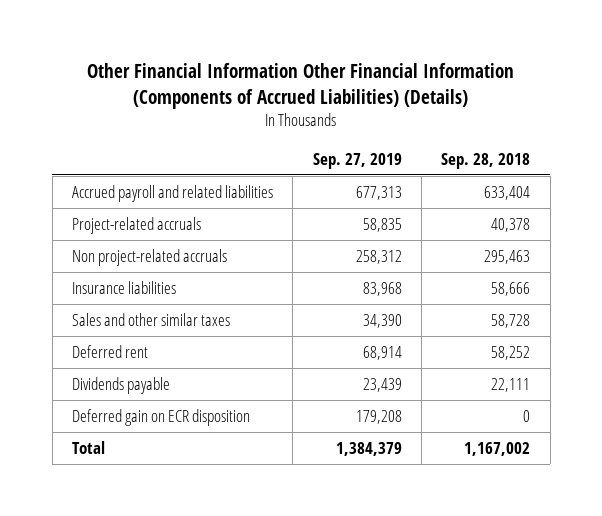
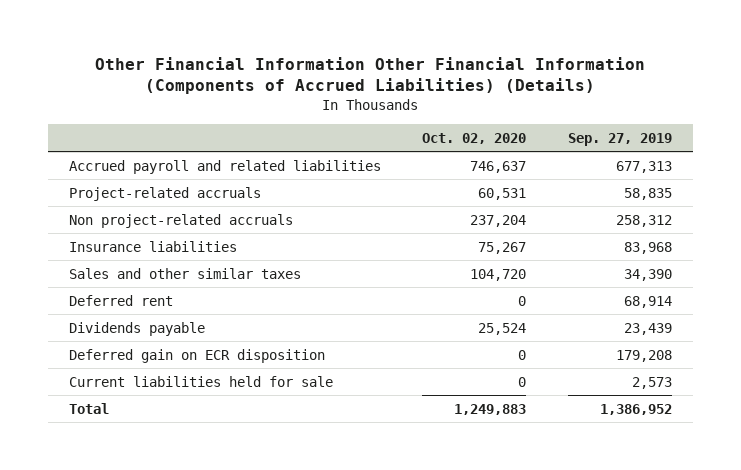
[441,152,531,169] Sep. 28, 2018 -> none
none -> [422,132,527,144] Oct. 02, 2020
none -> [68,375,333,387] Current liabilities held for sale
[335,442,402,457] 1,384,379 -> [600,403,673,415] 1,386,952

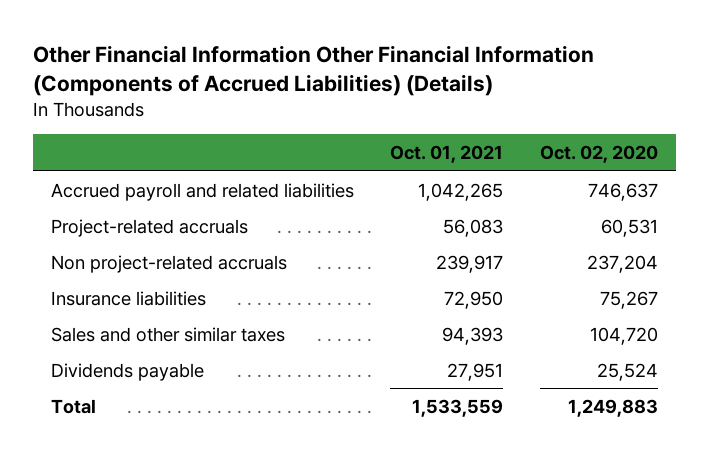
[568,132,673,146] Sep. 27, 2019 -> none
none -> [390,145,504,164] Oct. 01, 2021
[68,294,173,306] Deferred rent -> none
[68,348,325,363] Deferred gain on ECR disposition -> none
[68,375,333,387] Current liabilities held for sale -> none

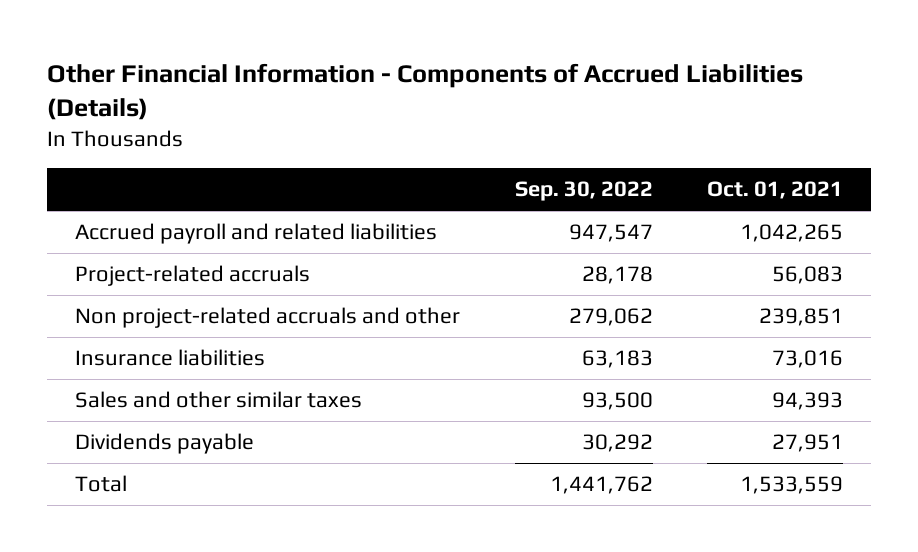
[32,44,594,96] Other Financial Information Other Financial Information (Components of Accrued Liabilities) (Details) -> [47,62,804,121] Other Financial Information - Components of Accrued Liabilities (Details)
[539,145,658,164] Oct. 02, 2020 -> none
none -> [514,181,653,202] Sep. 30, 2022
[51,254,288,273] Non project-related accruals -> [74,307,460,329] Non project-related accruals and other
[436,254,504,273] 239,917 -> [759,308,844,327] 239,851
[444,290,504,309] 72,950 -> [772,350,844,369] 73,016

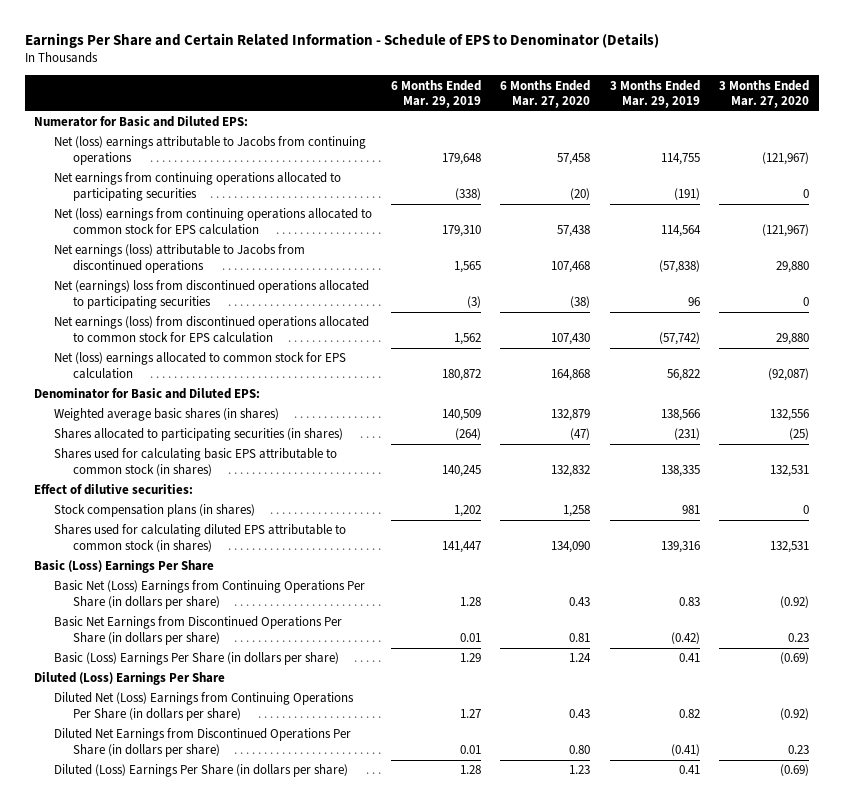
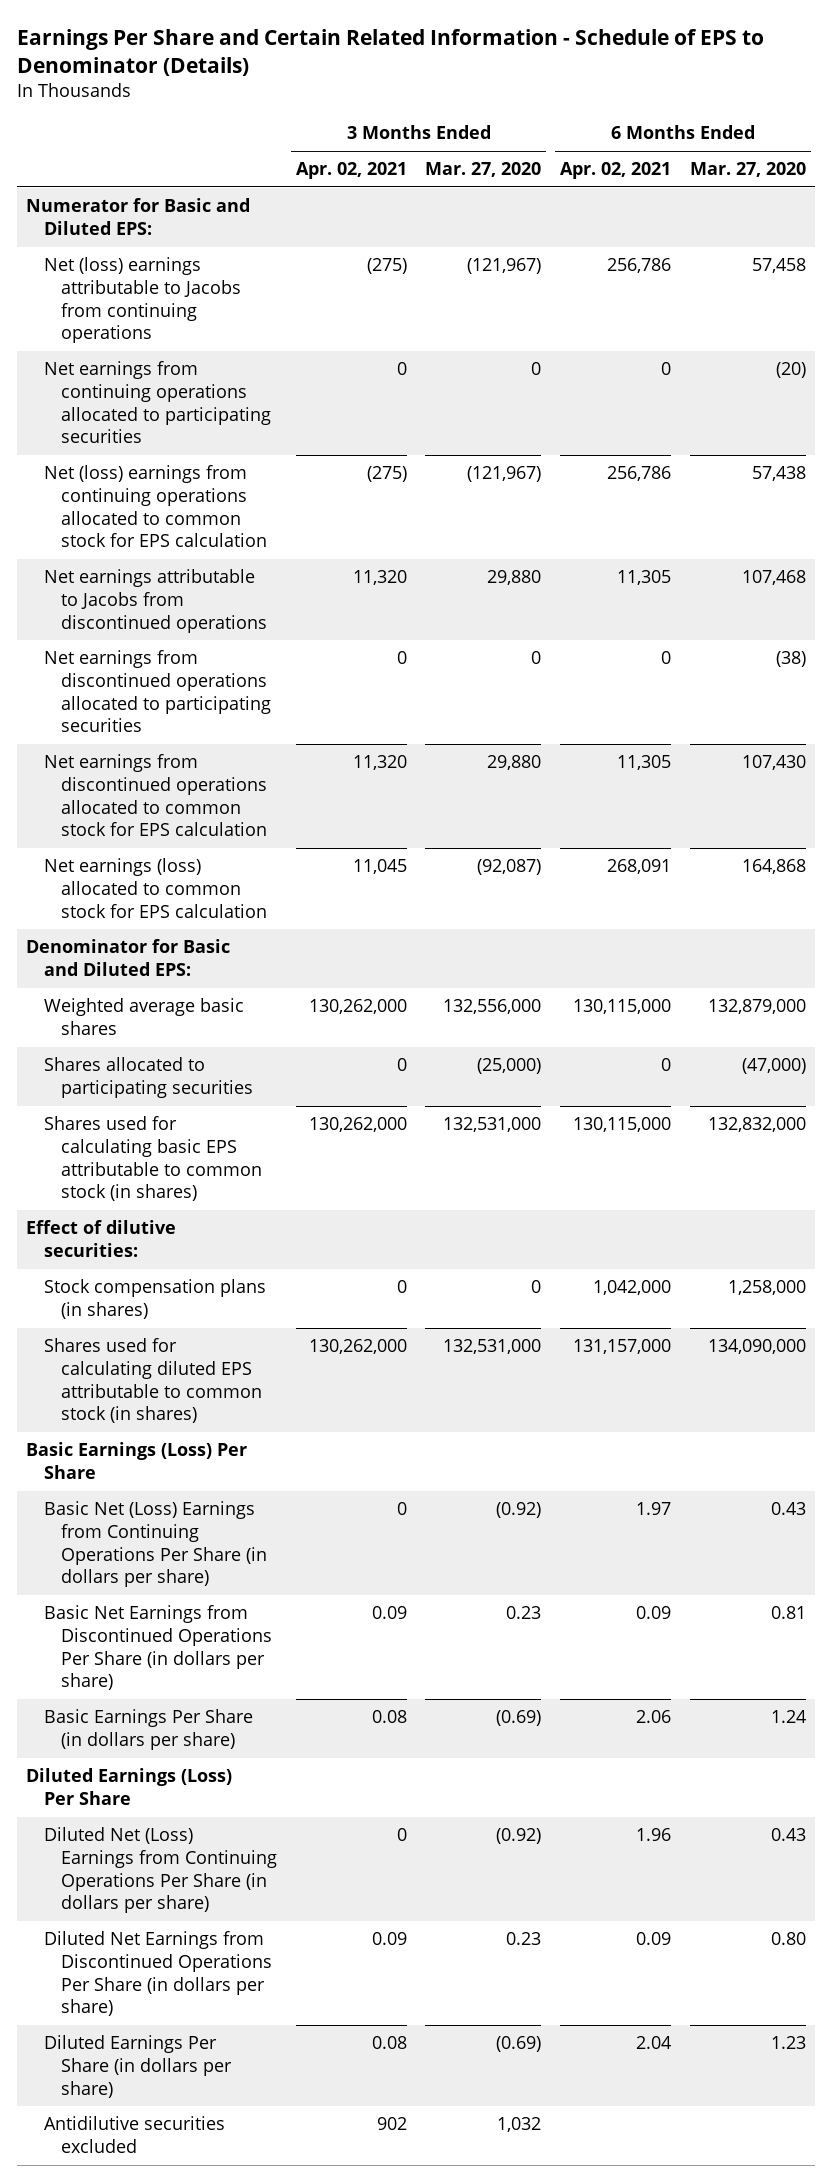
[390,79,481,109] 6 Months Ended Mar. 29, 2019 -> none
[609,79,700,109] 3 Months Ended Mar. 29, 2019 -> none
none -> [295,162,407,180] Apr. 02, 2021
none -> [560,162,672,180] Apr. 02, 2021
[53,244,305,273] Net earnings (loss) attributable to Jacobs from discontinued operations -> [43,569,268,633] Net earnings attributable to Jacobs from discontinued operations
[53,280,369,309] Net (earnings) loss from discontinued operations allocated to participating securities -> [43,650,272,733] Net earnings from discontinued operations allocated to participating securities
[53,316,369,343] Net earnings (loss) from discontinued operations allocated to common stock for EPS calculation -> [43,754,268,837] Net earnings from discontinued operations allocated to common stock for EPS calculation
[53,352,346,379] Net (loss) earnings allocated to common stock for EPS calculation -> [43,858,268,918] Net earnings (loss) allocated to common stock for EPS calculation
[53,408,279,422] Weighted average basic shares (in shares) -> [43,998,244,1036] Weighted average basic shares
[551,409,591,422] 132,879 -> [707,999,806,1015] 132,879,000
[770,409,810,422] 132,556 -> [443,999,542,1015] 132,556,000
[53,428,343,442] Shares allocated to participating securities (in shares) -> [43,1057,254,1099] Shares allocated to participating securities
[570,428,591,441] (47) -> [741,1058,806,1075] (47,000)
[789,428,810,441] (25) -> [477,1058,542,1075] (25,000)
[551,464,591,477] 132,832 -> [707,1117,806,1133] 132,832,000
[770,464,810,477] 132,531 -> [443,1117,542,1133] 132,531,000
[563,505,591,518] 1,258 -> [727,1280,806,1296] 1,258,000
[551,540,591,553] 134,090 -> [707,1339,806,1355] 134,090,000
[770,540,810,553] 132,531 -> [443,1339,542,1355] 132,531,000
[34,560,215,574] Basic (Loss) Earnings Per Share -> [25,1442,247,1480] Basic Earnings (Loss) Per Share
[53,652,339,666] Basic (Loss) Earnings Per Share (in dollars per share) -> [43,1709,253,1751] Basic Earnings Per Share (in dollars per share)
[34,672,226,686] Diluted (Loss) Earnings Per Share -> [25,1768,232,1806] Diluted Earnings (Loss) Per Share
[53,764,348,778] Diluted (Loss) Earnings Per Share (in dollars per share) -> [43,2035,233,2098] Diluted Earnings Per Share (in dollars per share)
none -> [43,2116,225,2154] Antidilutive securities excluded

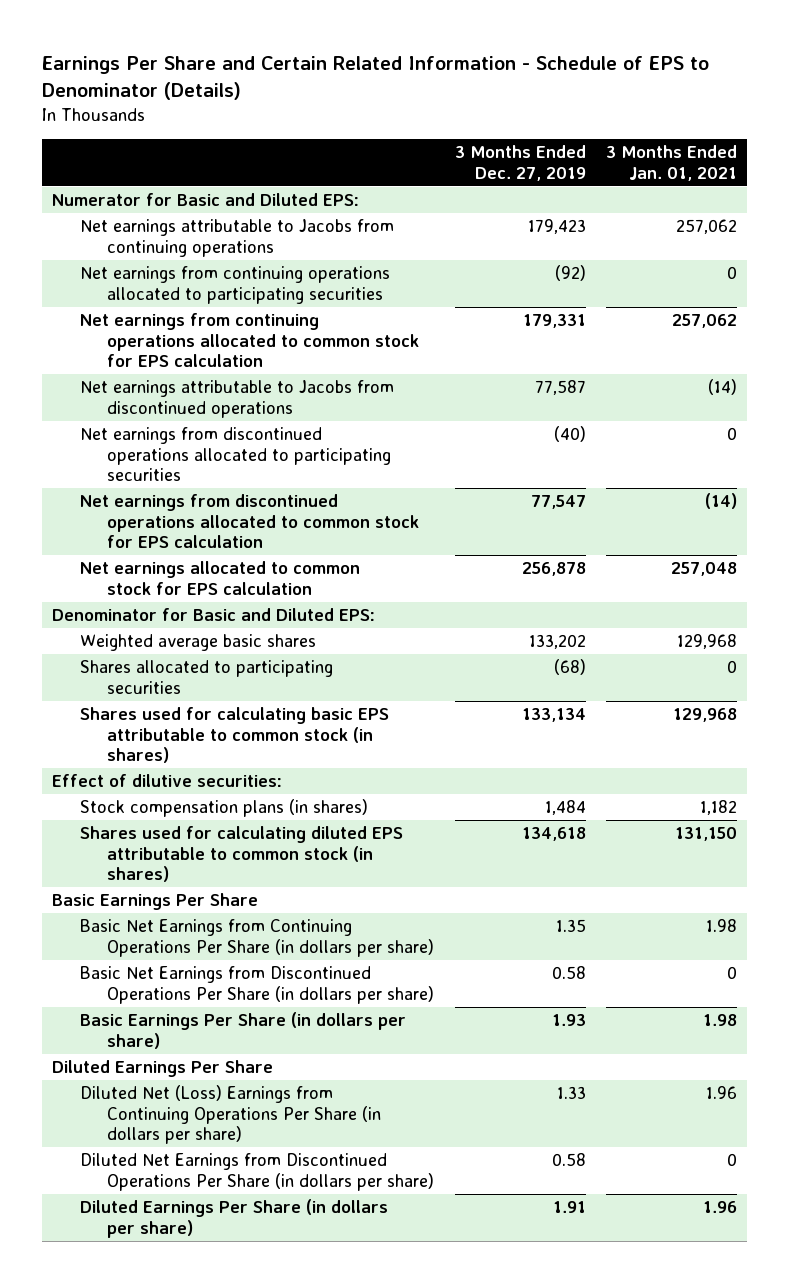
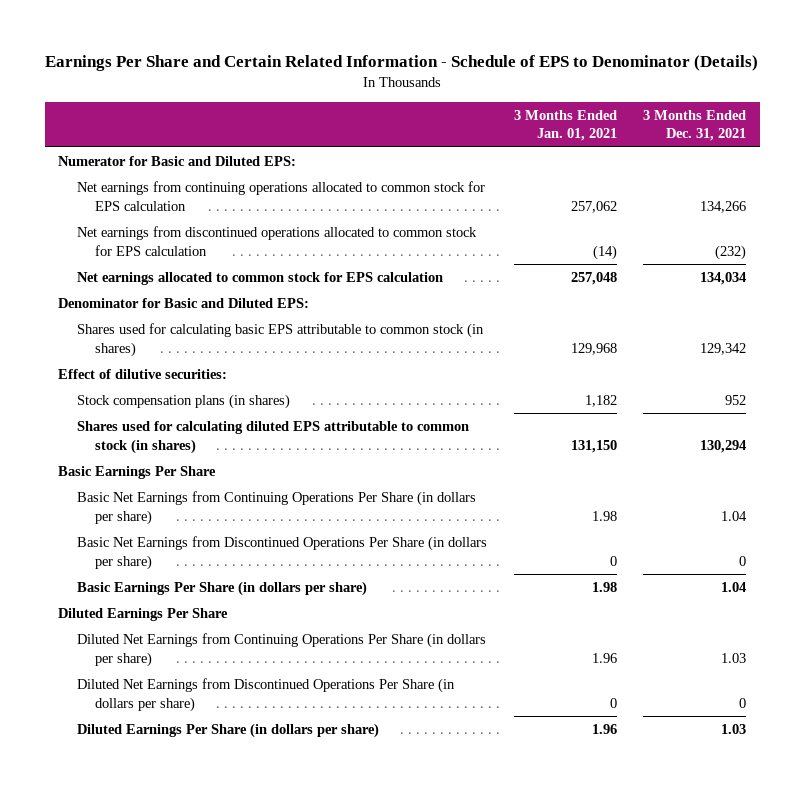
[454,145,586,181] 3 Months Ended Dec. 27, 2019 -> none
none -> [643,109,747,142] 3 Months Ended Dec. 31, 2021
[79,218,394,257] Net earnings attributable to Jacobs from continuing operations -> none
[79,265,390,304] Net earnings from continuing operations allocated to participating securities -> none
[79,379,394,418] Net earnings attributable to Jacobs from discontinued operations -> none
[79,426,392,482] Net earnings from discontinued operations allocated to participating securities -> none
[79,633,316,651] Weighted average basic shares -> none
[79,659,333,694] Shares allocated to participating securities -> none
[79,1084,382,1145] Diluted Net (Loss) Earnings from Continuing Operations Per Share (in dollars per share) -> [76,632,486,667] Diluted Net Earnings from Continuing Operations Per Share (in dollars per share)

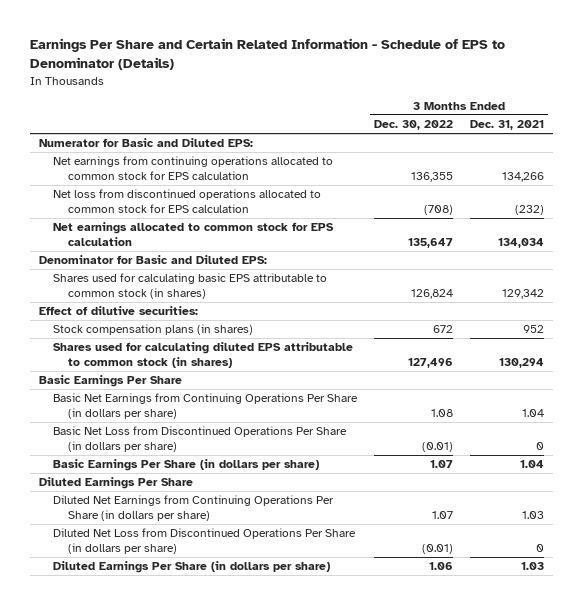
[513,109,617,142] 3 Months Ended Jan. 01, 2021 -> none
none -> [374,120,454,131] Dec. 30, 2022
[76,225,477,256] Net earnings from discontinued operations allocated to common stock for EPS calculation -> [53,189,322,214] Net loss from discontinued operations allocated to common stock for EPS calculation
[76,535,487,570] Basic Net Earnings from Discontinued Operations Per Share (in dollars per share) -> [53,426,348,453] Basic Net Loss from Discontinued Operations Per Share (in dollars per share)
[76,677,455,712] Diluted Net Earnings from Discontinued Operations Per Share (in dollars per share) -> [53,528,357,555] Diluted Net Loss from Discontinued Operations Per Share (in dollars per share)

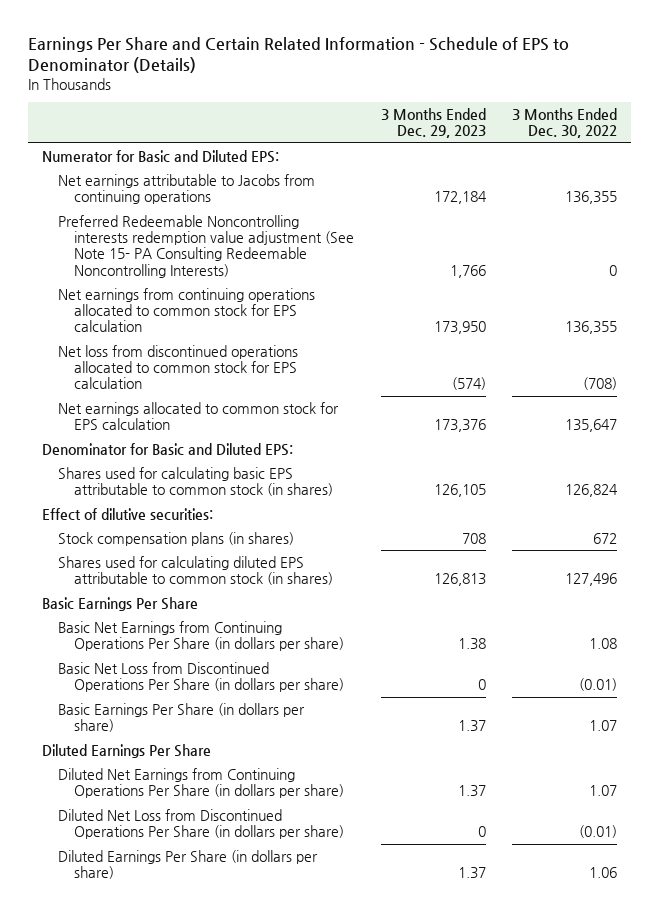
[470,120,545,131] Dec. 31, 2021 -> none
none -> [380,108,486,139] 3 Months Ended Dec. 29, 2023
none -> [57,173,315,205] Net earnings attributable to Jacobs from continuing operations
none -> [57,214,354,278] Preferred Redeemable Noncontrolling interests redemption value adjustment (See Note 15- PA Consulting Redeemable Noncontrolling Interests)

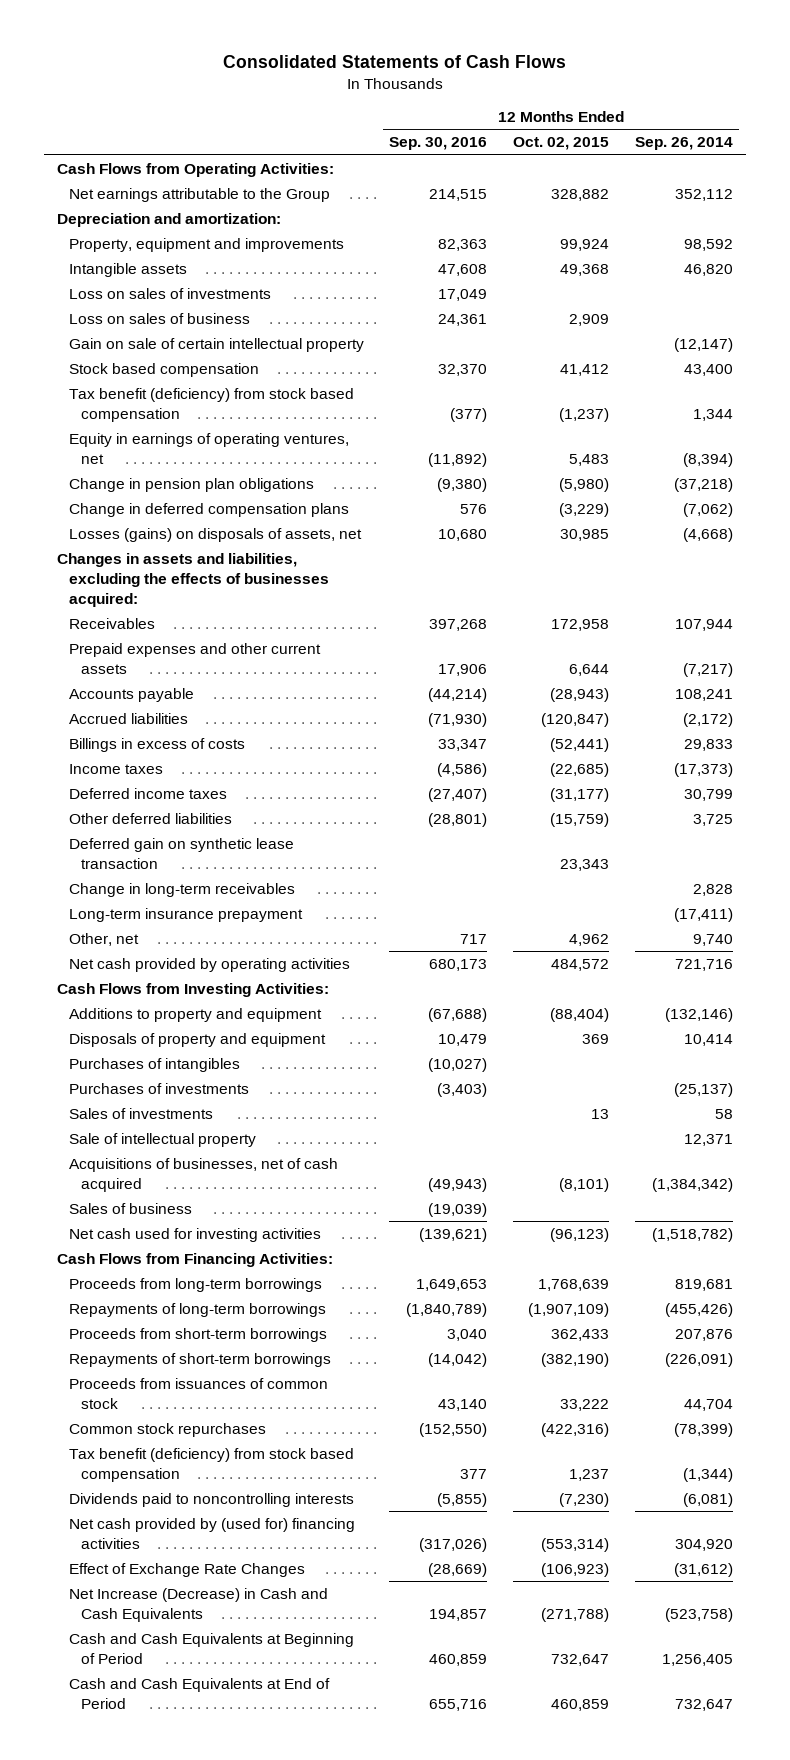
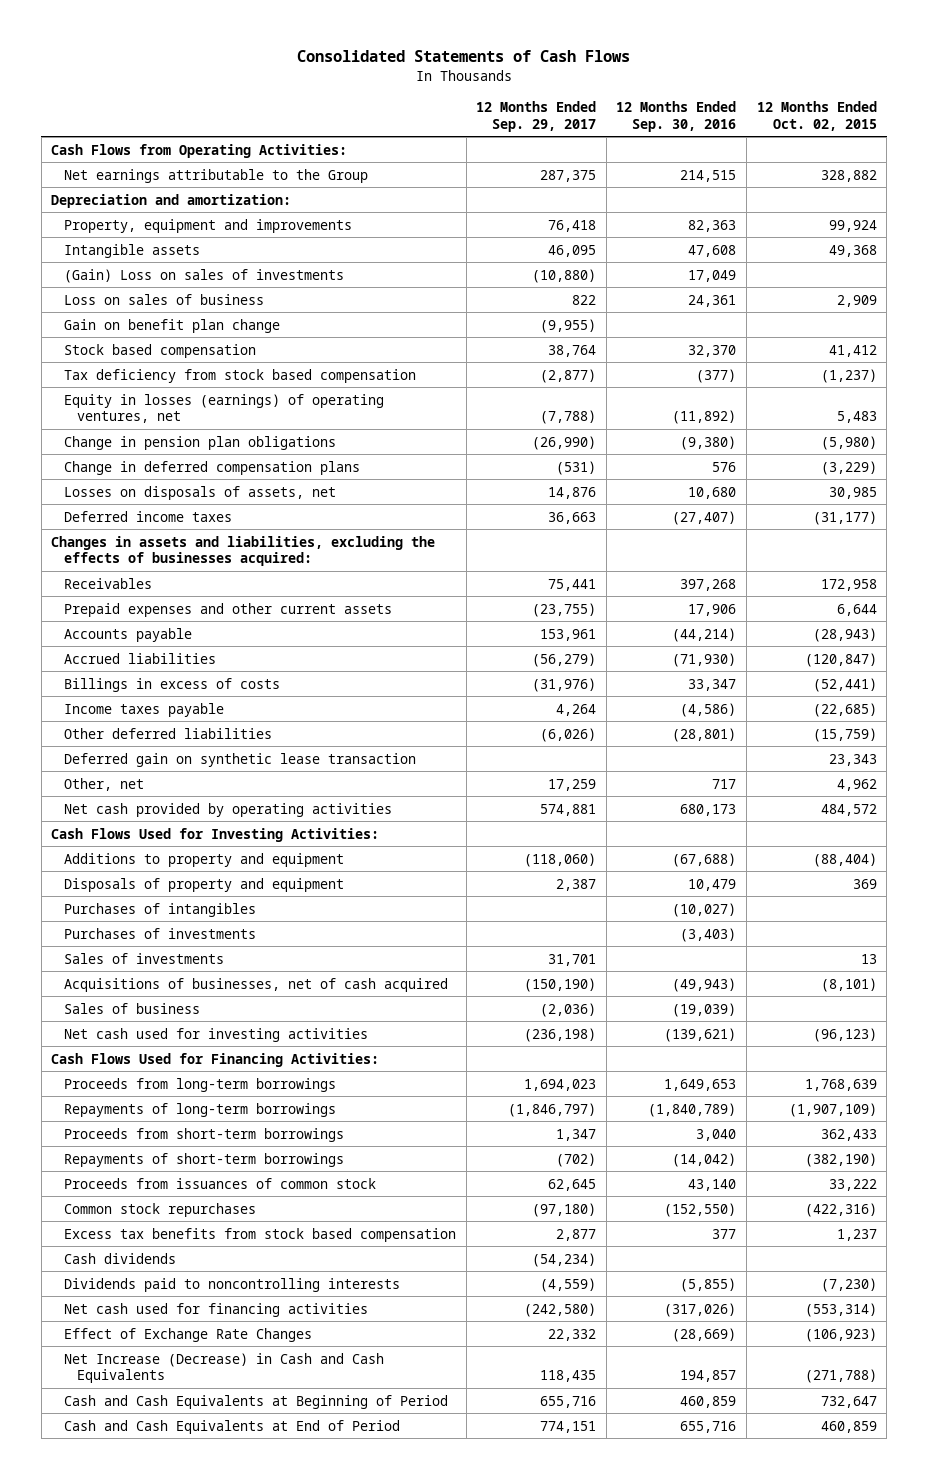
[634,137,733,151] Sep. 26, 2014 -> none
none -> [476,101,597,132] 12 Months Ended Sep. 29, 2017
[68,287,271,299] Loss on sales of investments -> [64,268,345,283] (Gain) Loss on sales of investments
[68,337,364,352] Gain on sale of certain intellectual property -> none
none -> [64,318,281,333] Gain on benefit plan change
[68,387,354,422] Tax benefit (deficiency) from stock based compensation -> [64,368,417,383] Tax deficiency from stock based compensation
[68,432,349,464] Equity in earnings of operating ventures, net -> [64,393,385,424] Equity in losses (earnings) of operating ventures, net
[68,527,362,542] Losses (gains) on disposals of assets, net -> [64,485,337,500] Losses on disposals of assets, net
[68,787,227,799] Deferred income taxes -> [64,510,233,522] Deferred income taxes
[68,763,163,774] Income taxes -> [64,702,225,717] Income taxes payable
[68,882,295,897] Change in long-term receivables -> none
[68,907,303,922] Long-term insurance prepayment -> none
[56,982,329,997] Cash Flows from Investing Activities: -> [51,827,380,842] Cash Flows Used for Investing Activities:
[68,1132,256,1147] Sale of intellectual property -> none
[56,1252,333,1267] Cash Flows from Financing Activities: -> [51,1052,380,1067] Cash Flows Used for Financing Activities:
[68,1447,354,1482] Tax benefit (deficiency) from stock based compensation -> [64,1227,457,1242] Excess tax benefits from stock based compensation
none -> [64,1252,177,1264] Cash dividends
[68,1517,355,1549] Net cash provided by (used for) financing activities -> [64,1302,369,1317] Net cash used for financing activities

